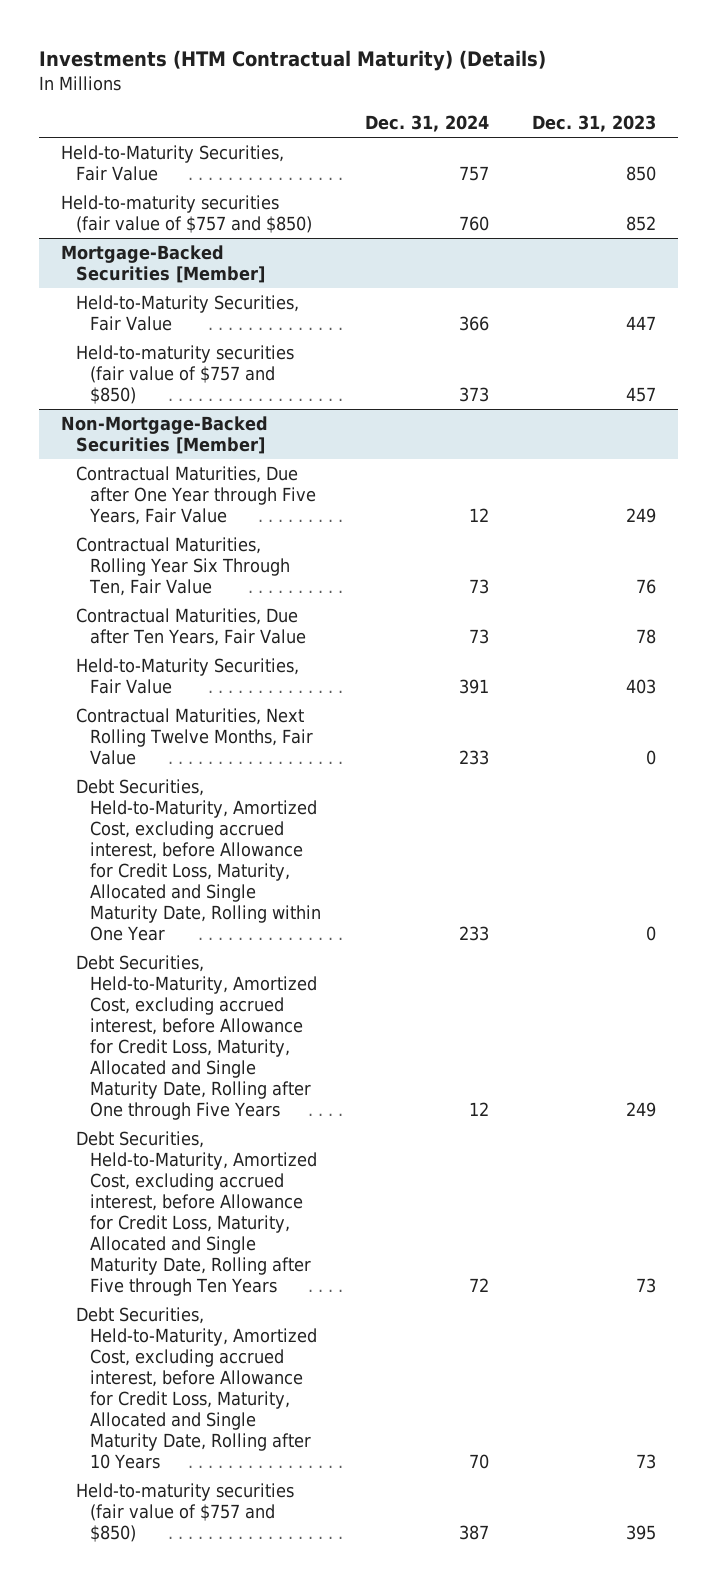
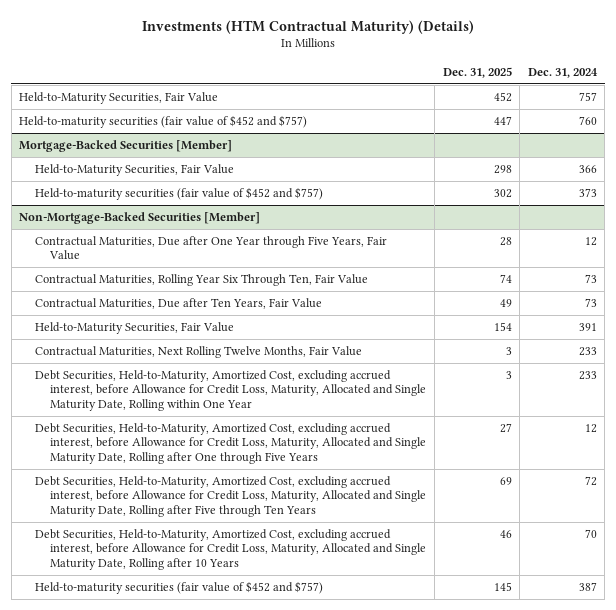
[531,114,656,132] Dec. 31, 2023 -> none
none -> [442,66,512,78] Dec. 31, 2025
[60,195,312,234] Held-to-maturity securities (fair value of $757 and $850) -> [19,114,308,128] Held-to-maturity securities (fair value of $452 and $757)
[75,345,294,405] Held-to-maturity securities (fair value of $757 and $850) -> [34,186,323,200] Held-to-maturity securities (fair value of $452 and $757)
[75,1483,294,1543] Held-to-maturity securities (fair value of $757 and $850) -> [34,580,323,594] Held-to-maturity securities (fair value of $452 and $757)

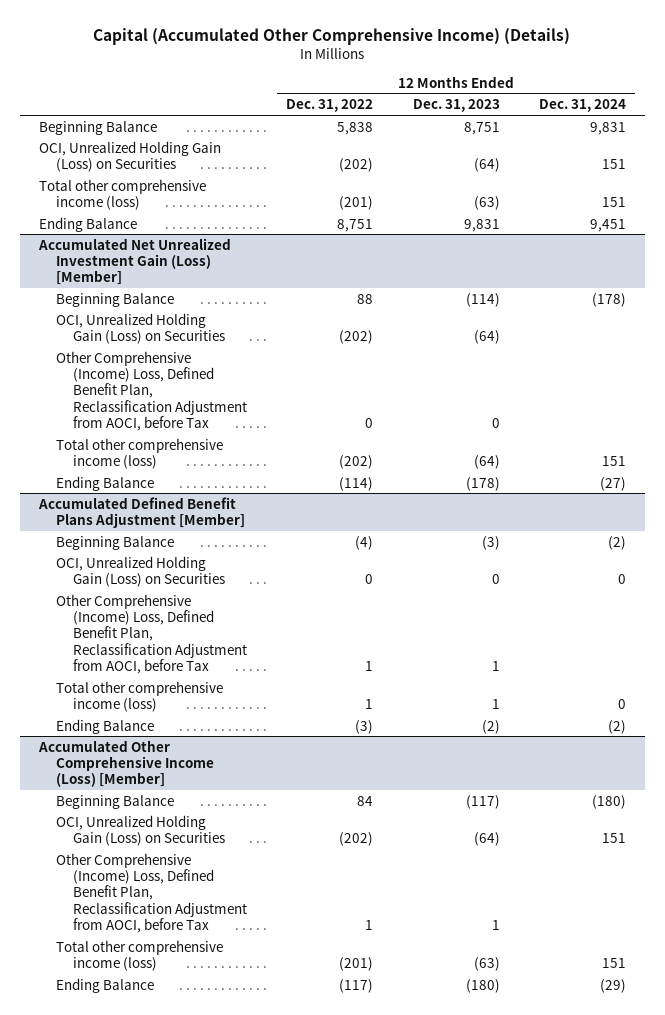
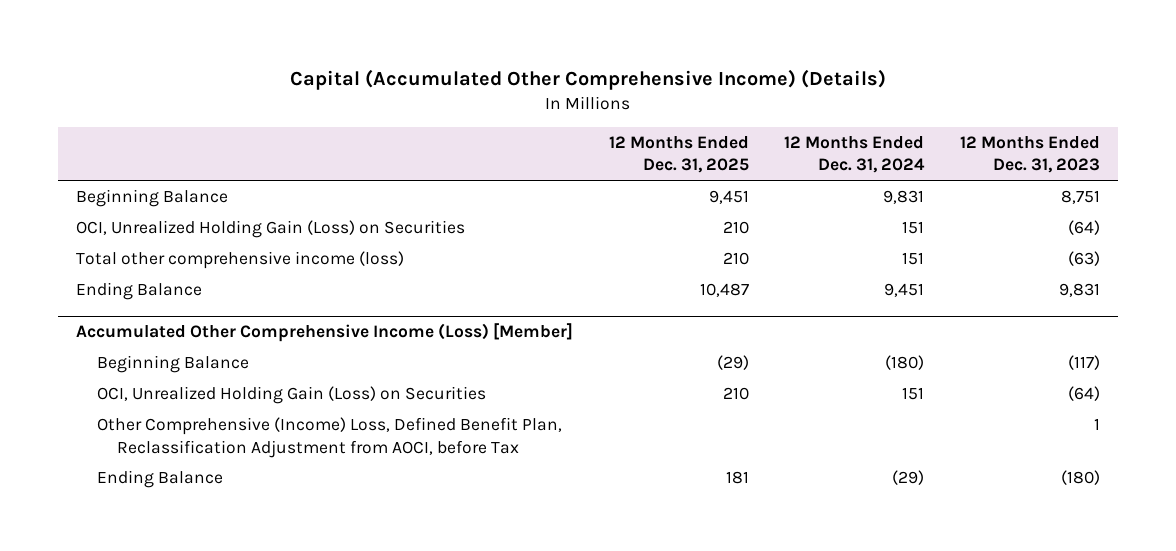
[286,99,374,113] Dec. 31, 2022 -> none
none -> [608,135,749,174] 12 Months Ended Dec. 31, 2025
[38,237,232,286] Accumulated Net Unrealized Investment Gain (Loss) [Member] -> none
[56,292,175,307] Beginning Balance -> none
[56,312,226,344] OCI, Unrealized Holding Gain (Loss) on Securities -> none
[56,350,248,432] Other Comprehensive (Income) Loss, Defined Benefit Plan, Reclassification Adjustment from AOCI, before Tax -> none
[56,437,224,469] Total other comprehensive income (loss) -> none
[56,475,155,491] Ending Balance -> none
[38,496,246,528] Accumulated Defined Benefit Plans Adjustment [Member] -> none
[56,535,175,550] Beginning Balance -> none
[56,555,226,587] OCI, Unrealized Holding Gain (Loss) on Securities -> none
[56,593,248,675] Other Comprehensive (Income) Loss, Defined Benefit Plan, Reclassification Adjustment from AOCI, before Tax -> none
[56,680,224,712] Total other comprehensive income (loss) -> none
[56,718,155,734] Ending Balance -> none
[56,939,224,971] Total other comprehensive income (loss) -> none

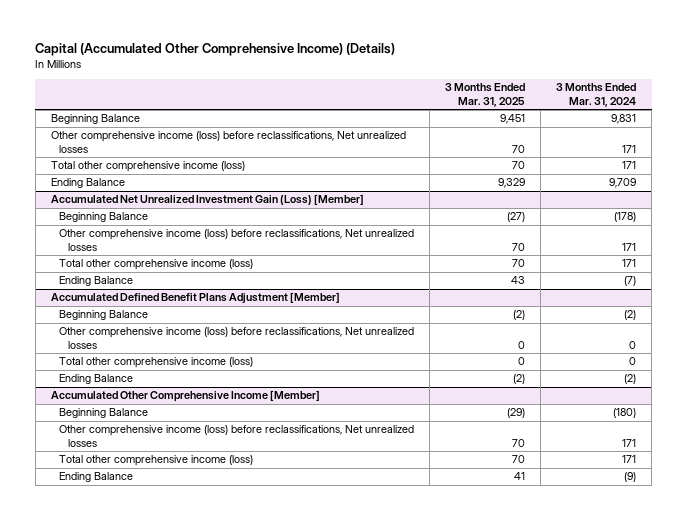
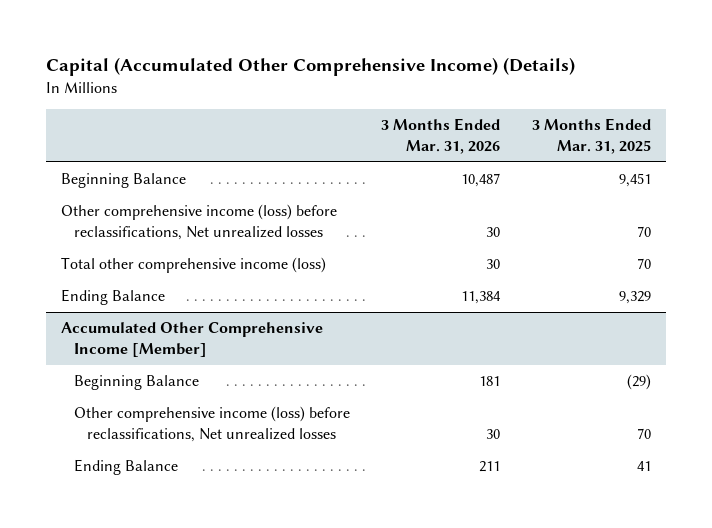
[556,83,637,108] 3 Months Ended Mar. 31, 2024 -> none
none -> [381,118,501,155] 3 Months Ended Mar. 31, 2026
[50,194,364,206] Accumulated Net Unrealized Investment Gain (Loss) [Member] -> none
[59,212,149,223] Beginning Balance -> none
[59,229,415,252] Other comprehensive income (loss) before reclassifications, Net unrealized losses -> none
[59,259,254,271] Total other comprehensive income (loss) -> none
[59,276,134,287] Ending Balance -> none
[50,292,340,305] Accumulated Defined Benefit Plans Adjustment [Member] -> none
[59,310,149,321] Beginning Balance -> none
[59,327,415,350] Other comprehensive income (loss) before reclassifications, Net unrealized losses -> none
[59,357,254,369] Total other comprehensive income (loss) -> none
[59,374,134,385] Ending Balance -> none
[59,455,254,467] Total other comprehensive income (loss) -> none

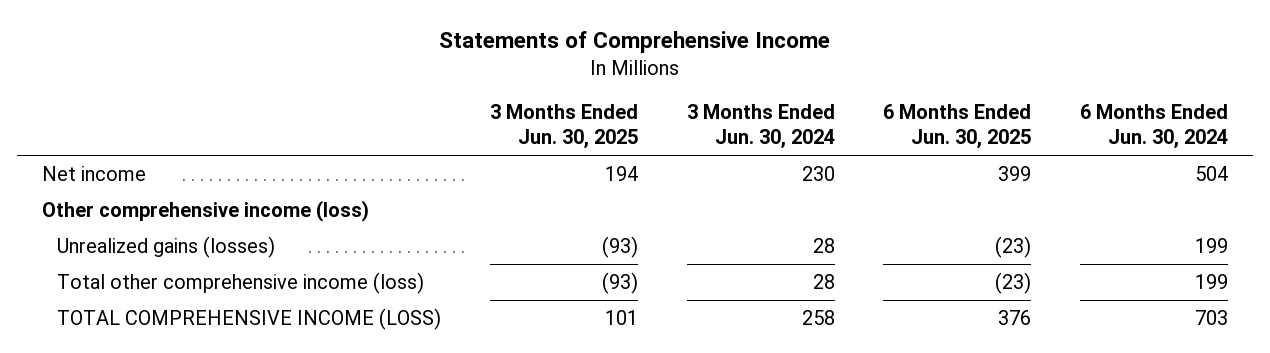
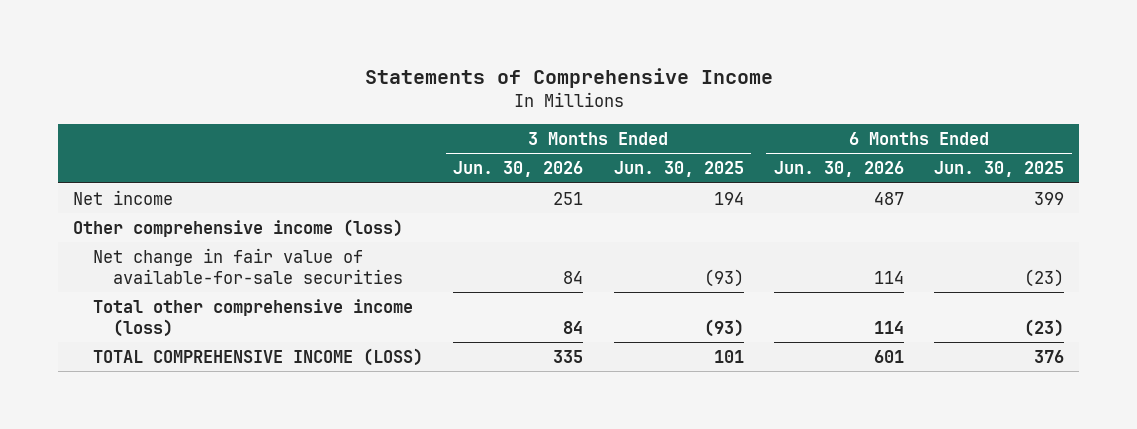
[686,104,835,150] 3 Months Ended Jun. 30, 2024 -> none
[1080,104,1229,150] 6 Months Ended Jun. 30, 2024 -> none
none -> [453,161,584,178] Jun. 30, 2026
none -> [773,161,904,178] Jun. 30, 2026
[56,236,275,259] Unrealized gains (losses) -> [93,247,403,284] Net change in fair value of available-for-sale securities

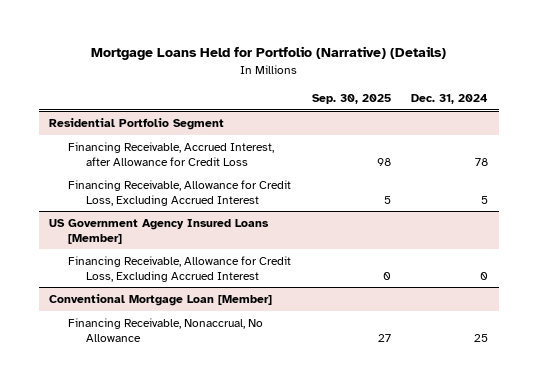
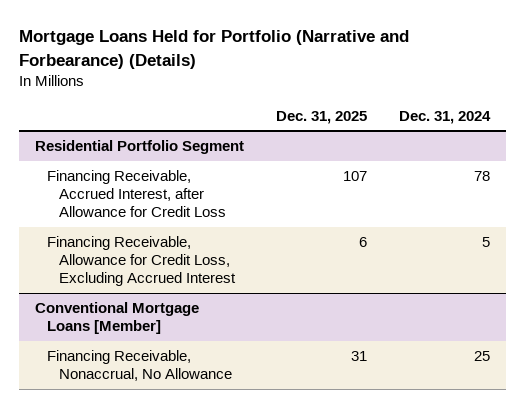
[90,46,446,61] Mortgage Loans Held for Portfolio (Narrative) (Details) -> [19,30,410,69] Mortgage Loans Held for Portfolio (Narrative and Forbearance) (Details)
[311,93,391,104] Sep. 30, 2025 -> none
none -> [275,110,367,124] Dec. 31, 2025
[49,219,270,244] US Government Agency Insured Loans [Member] -> none
[67,256,291,282] Financing Receivable, Allowance for Credit Loss, Excluding Accrued Interest -> none
[49,294,273,307] Conventional Mortgage Loan [Member] -> [34,302,199,335] Conventional Mortgage Loans [Member]

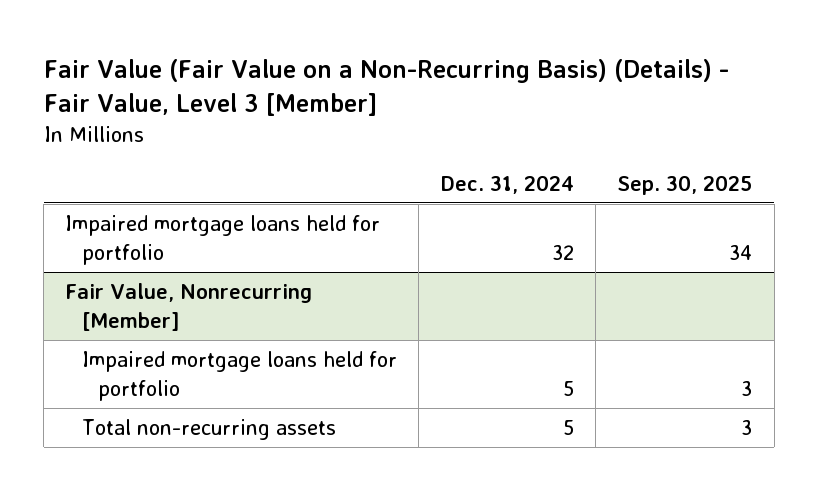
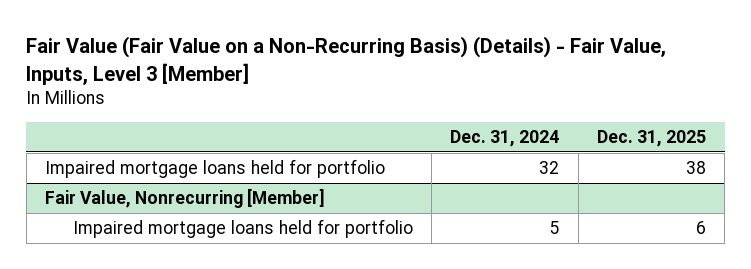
[43,58,729,116] Fair Value (Fair Value on a Non-Recurring Basis) (Details) - Fair Value, Level 3 [Member] -> [26,36,667,85] Fair Value (Fair Value on a Non-Recurring Basis) (Details) - Fair Value, Inputs, Level 3 [Member]
[617,174,753,195] Sep. 30, 2025 -> none
none -> [597,129,707,147] Dec. 31, 2025
[81,419,336,441] Total non-recurring assets -> none

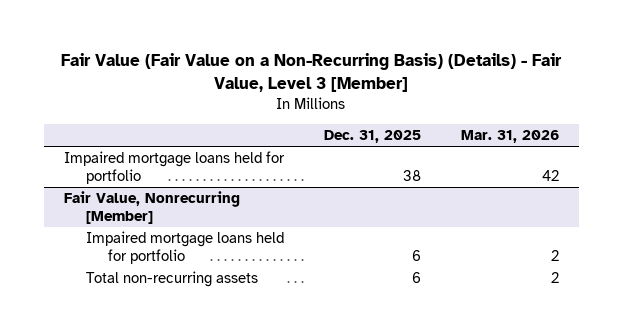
[26,36,667,85] Fair Value (Fair Value on a Non-Recurring Basis) (Details) - Fair Value, Inputs, Level 3 [Member] -> [61,53,563,93] Fair Value (Fair Value on a Non-Recurring Basis) (Details) - Fair Value, Level 3 [Member]
[450,129,560,147] Dec. 31, 2024 -> none
none -> [461,130,560,144] Mar. 31, 2026
none -> [86,271,259,288] Total non-recurring assets

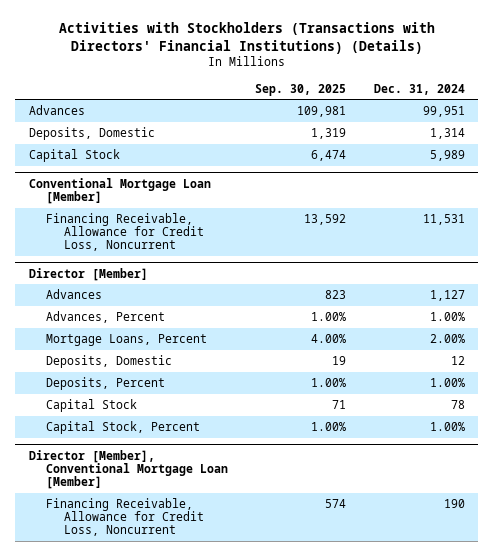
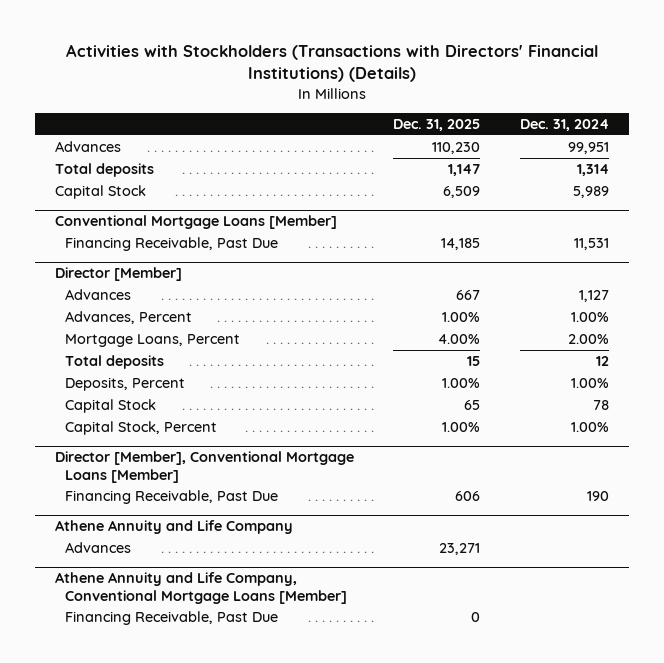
[255,83,347,96] Sep. 30, 2025 -> none
none -> [393,118,481,131] Dec. 31, 2025
[29,126,156,140] Deposits, Domestic -> [54,162,154,177] Total deposits
[29,177,212,204] Conventional Mortgage Loan [Member] -> [54,215,337,230] Conventional Mortgage Loans [Member]
[46,212,204,252] Financing Receivable, Allowance for Credit Loss, Noncurrent -> [65,236,279,251] Financing Receivable, Past Due
[46,354,173,368] Deposits, Domestic -> [65,354,165,369] Total deposits
[29,449,229,490] Director [Member], Conventional Mortgage Loan [Member] -> [54,451,354,483] Director [Member], Conventional Mortgage Loans [Member]
[46,497,204,537] Financing Receivable, Allowance for Credit Loss, Noncurrent -> [65,489,279,504] Financing Receivable, Past Due
none -> [54,520,293,535] Athene Annuity and Life Company
none -> [65,541,132,553] Advances
none -> [54,572,348,604] Athene Annuity and Life Company, Conventional Mortgage Loans [Member]
none -> [65,610,279,625] Financing Receivable, Past Due

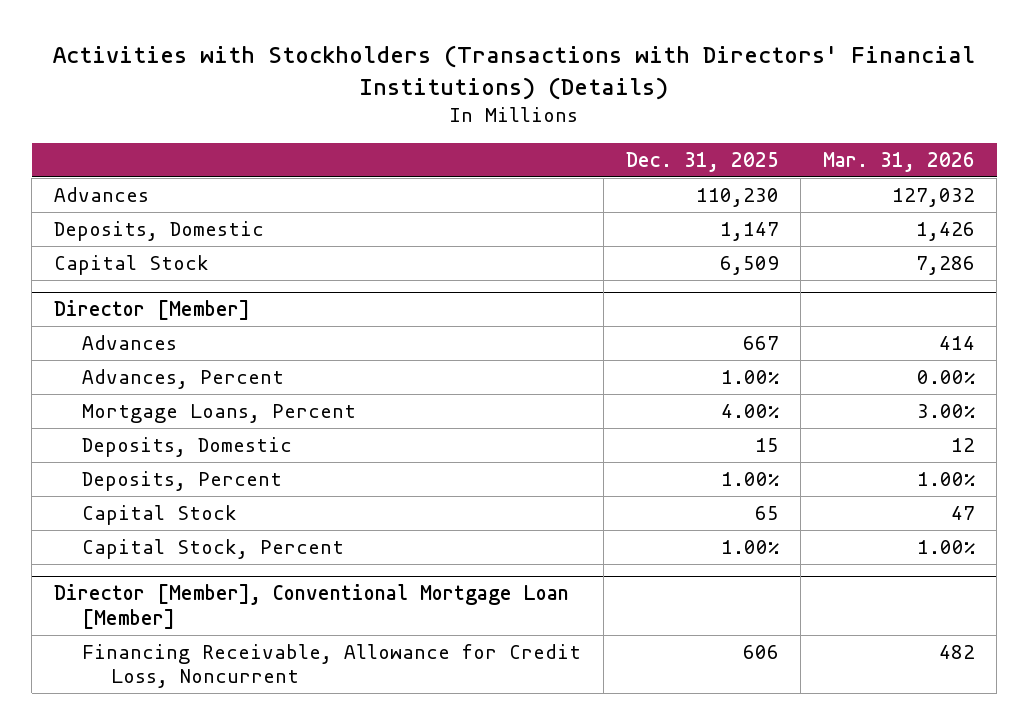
[519,118,609,131] Dec. 31, 2024 -> none
none -> [822,151,975,172] Mar. 31, 2026
[54,162,154,177] Total deposits -> [53,221,264,242] Deposits, Domestic
[54,215,337,230] Conventional Mortgage Loans [Member] -> none
[65,236,279,251] Financing Receivable, Past Due -> none
[65,354,165,369] Total deposits -> [82,437,293,458] Deposits, Domestic
[54,520,293,535] Athene Annuity and Life Company -> none
[65,541,132,553] Advances -> none
[54,572,348,604] Athene Annuity and Life Company, Conventional Mortgage Loans [Member] -> none
[65,610,279,625] Financing Receivable, Past Due -> none
[54,451,354,483] Director [Member], Conventional Mortgage Loans [Member] -> [53,584,569,629] Director [Member], Conventional Mortgage Loan [Member]
[65,489,279,504] Financing Receivable, Past Due -> [82,644,582,689] Financing Receivable, Allowance for Credit Loss, Noncurrent

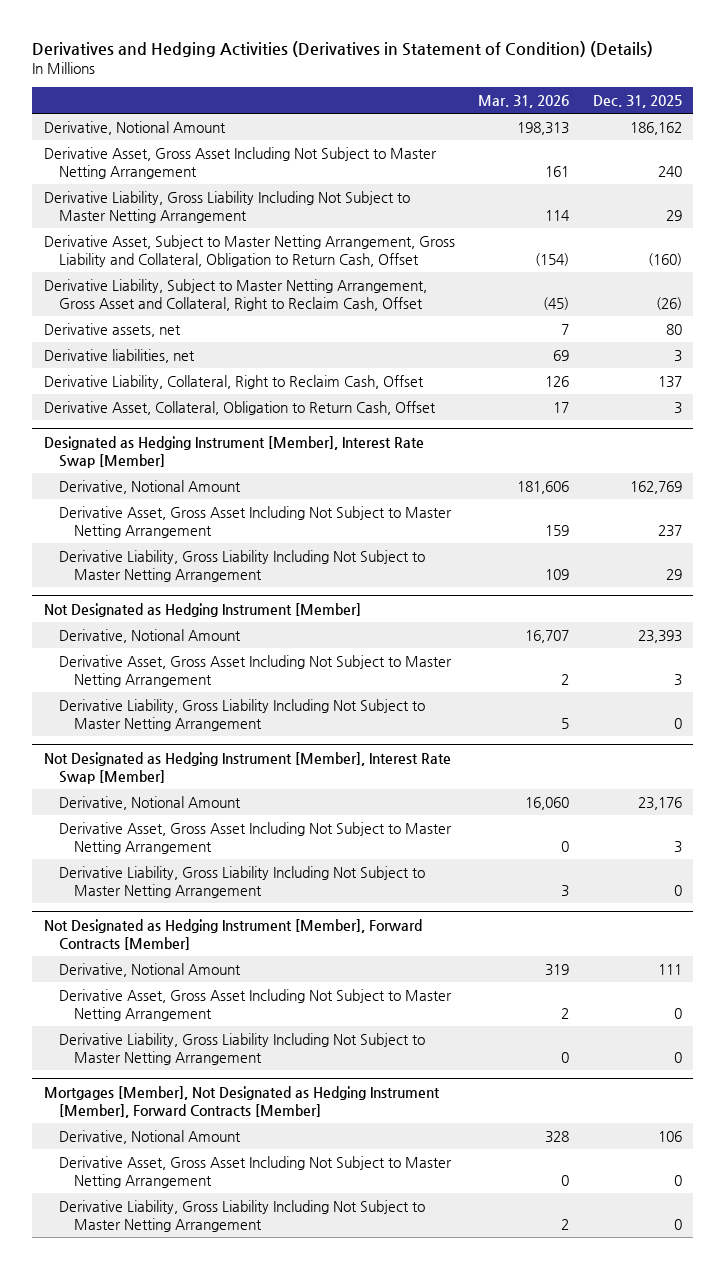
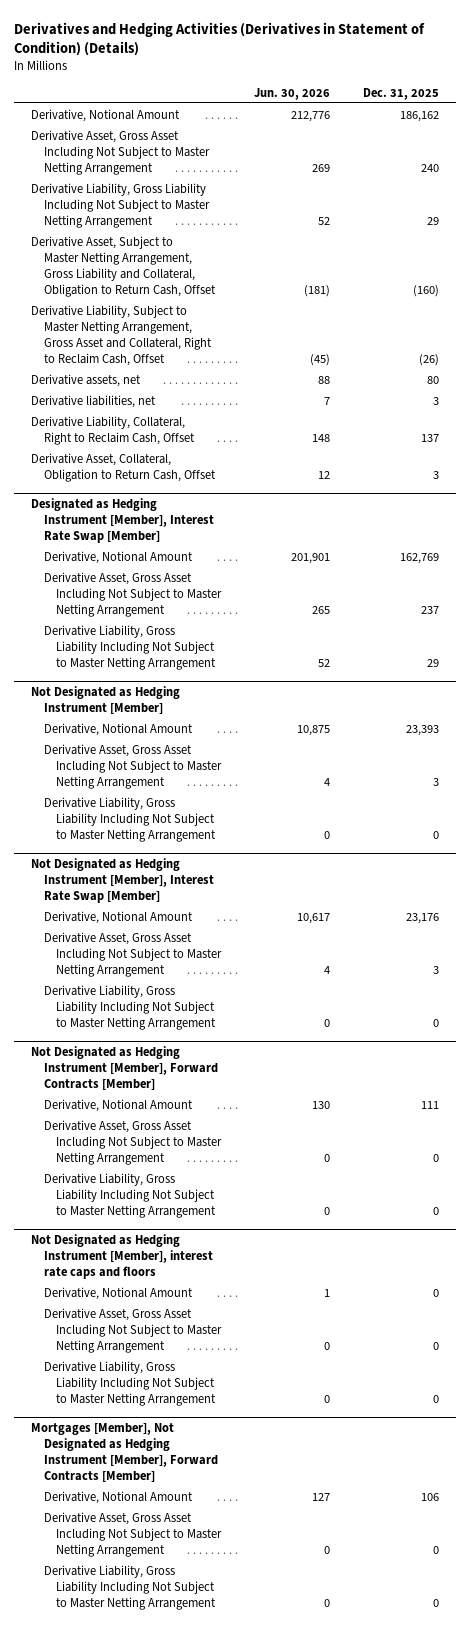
[478,95,570,109] Mar. 31, 2026 -> none
none -> [254,87,331,100] Jun. 30, 2026
none -> [30,1233,213,1279] Not Designated as Hedging Instrument [Member], interest rate caps and floors
none -> [43,1286,193,1300] Derivative, Notional Amount
none -> [43,1307,223,1353] Derivative Asset, Gross Asset Including Not Subject to Master Netting Arrangement
none -> [43,1360,217,1406] Derivative Liability, Gross Liability Including Not Subject to Master Netting Arrangement

